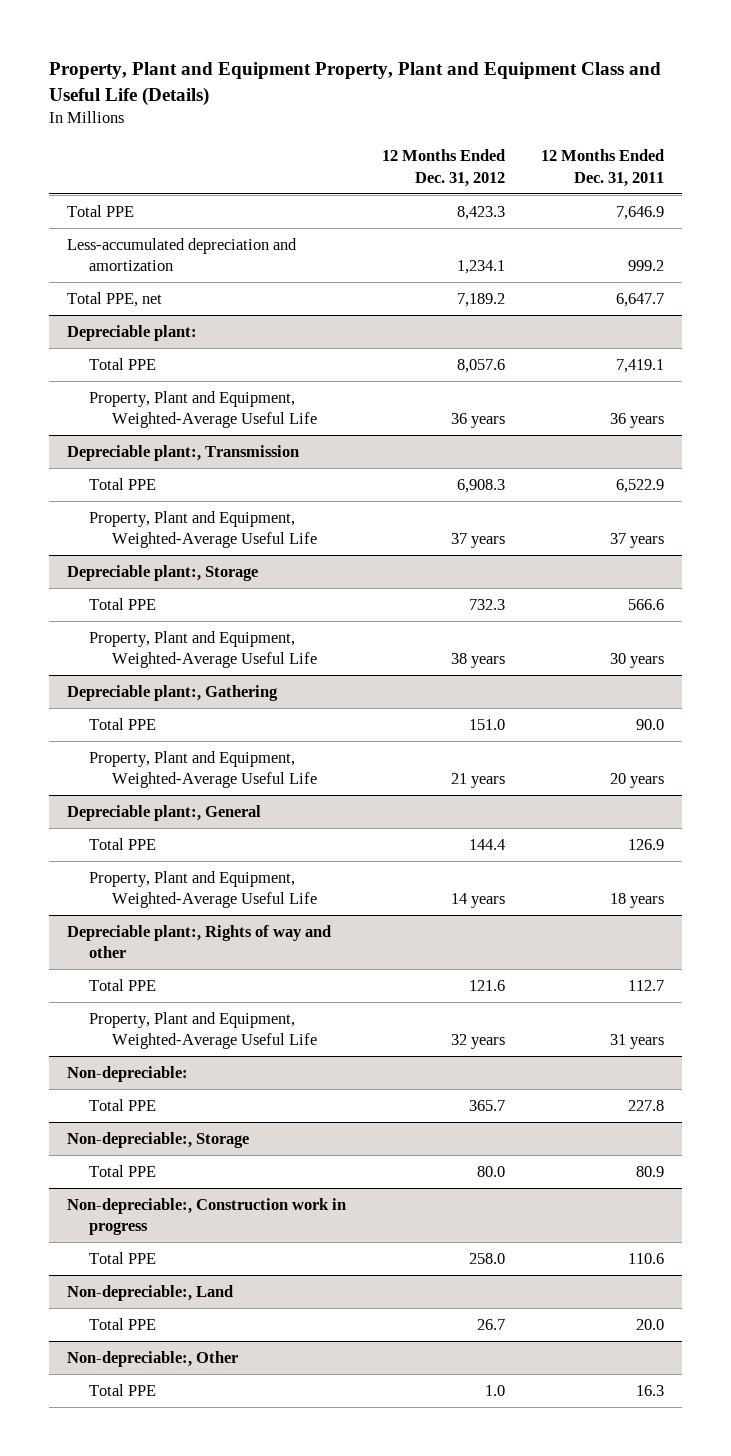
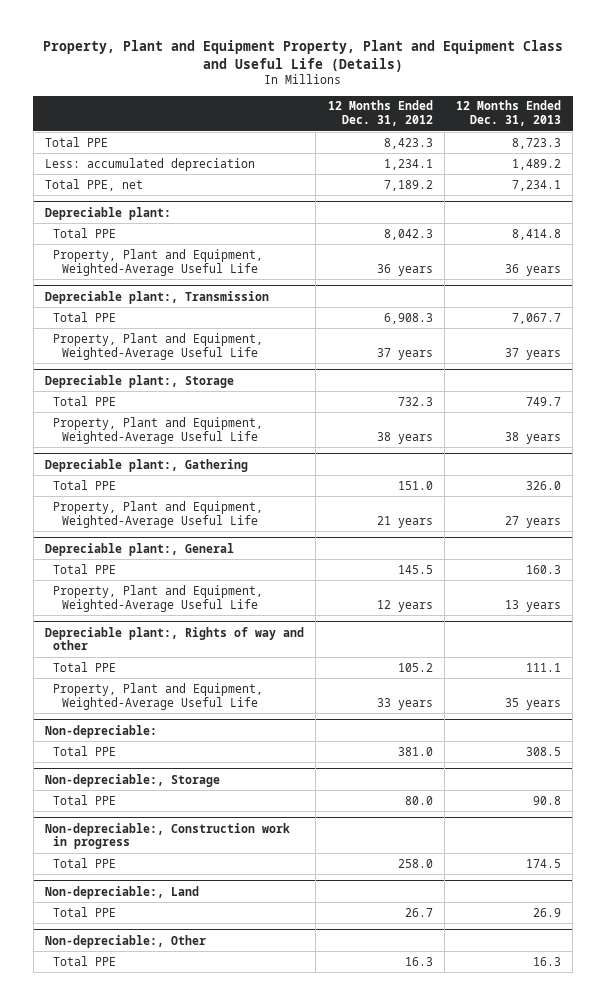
[541,149,665,187] 12 Months Ended Dec. 31, 2011 -> none
none -> [456,100,562,127] 12 Months Ended Dec. 31, 2013
[67,238,298,272] Less-accumulated depreciation and amortization -> [45,157,256,171] Less: accumulated depreciation
[457,359,506,374] 8,057.6 -> [383,228,433,240] 8,042.3
[469,839,506,851] 144.4 -> [397,564,433,574] 145.5
[451,893,506,909] 14 years -> [376,599,433,612] 12 years
[469,980,506,992] 121.6 -> [397,662,433,672] 105.2
[451,1034,506,1050] 32 years -> [376,697,433,710] 33 years
[469,1100,506,1112] 365.7 -> [397,746,433,756] 381.0
[485,1385,506,1397] 1.0 -> [404,956,433,966] 16.3

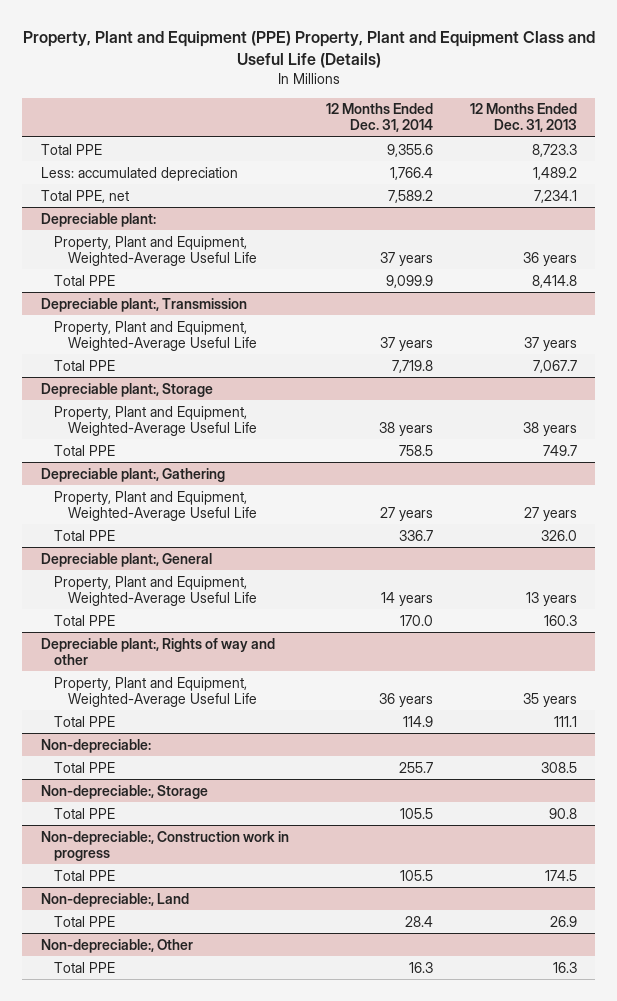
[43,40,564,72] Property, Plant and Equipment Property, Plant and Equipment Class and Useful Life (Details) -> [22,31,595,68] Property, Plant and Equipment (PPE) Property, Plant and Equipment Class and Useful Life (Details)
[327,100,433,127] 12 Months Ended Dec. 31, 2012 -> none
none -> [325,103,433,133] 12 Months Ended Dec. 31, 2014
[53,227,117,238] Total PPE -> [54,274,116,286] Total PPE
[53,311,117,322] Total PPE -> [54,359,116,371] Total PPE
[53,395,117,406] Total PPE -> [54,444,116,456] Total PPE
[53,479,117,490] Total PPE -> [54,529,116,541] Total PPE
[53,563,117,574] Total PPE -> [54,614,116,626] Total PPE
[53,661,117,672] Total PPE -> [54,715,116,727] Total PPE

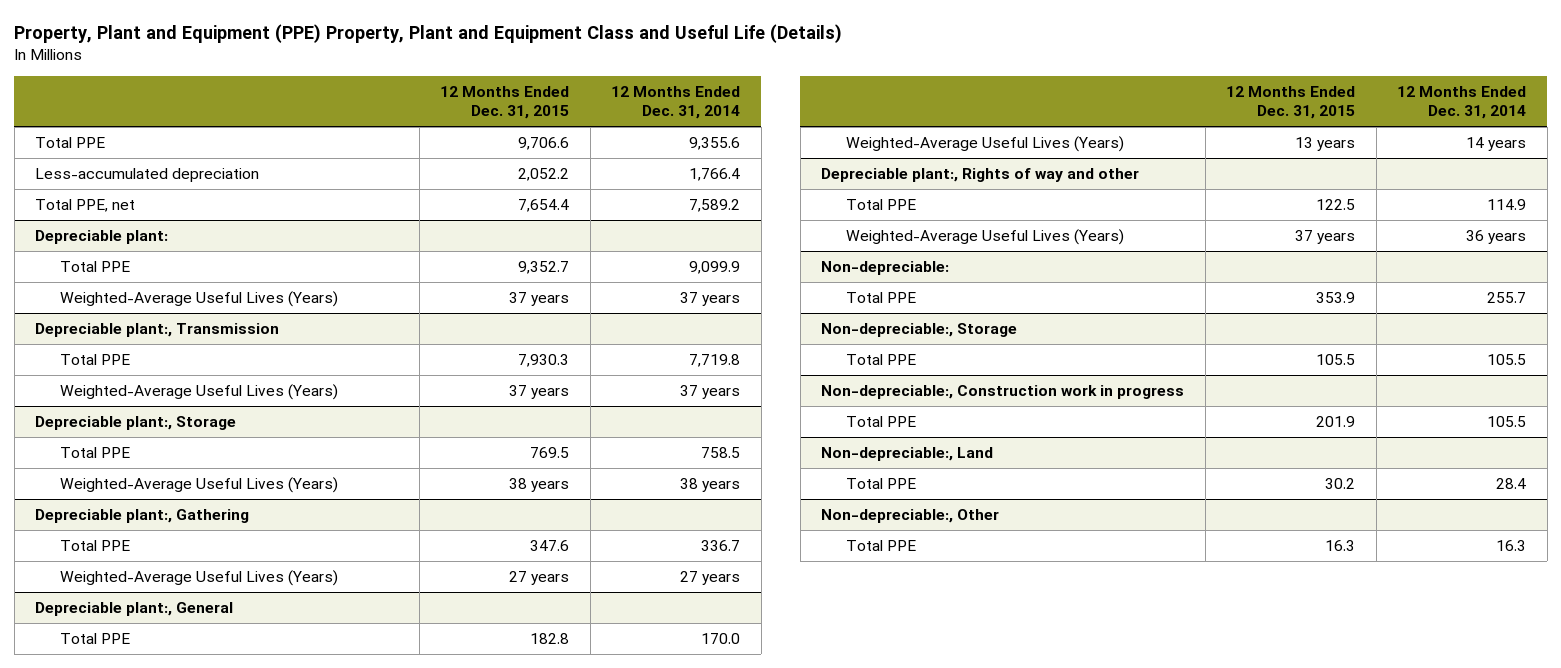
[469,103,577,133] 12 Months Ended Dec. 31, 2013 -> none
none -> [440,85,570,120] 12 Months Ended Dec. 31, 2015
[40,166,238,181] Less: accumulated depreciation -> [35,168,260,183] Less-accumulated depreciation
[54,235,258,266] Property, Plant and Equipment, Weighted-Average Useful Life -> none
none -> [59,291,338,308] Weighted-Average Useful Lives (Years)
[54,320,258,351] Property, Plant and Equipment, Weighted-Average Useful Life -> none
none -> [59,384,338,401] Weighted-Average Useful Lives (Years)
[54,405,258,436] Property, Plant and Equipment, Weighted-Average Useful Life -> none
none -> [59,477,338,494] Weighted-Average Useful Lives (Years)
[54,490,258,521] Property, Plant and Equipment, Weighted-Average Useful Life -> none
none -> [59,570,338,587] Weighted-Average Useful Lives (Years)
[54,575,258,606] Property, Plant and Equipment, Weighted-Average Useful Life -> none
none -> [845,136,1124,153] Weighted-Average Useful Lives (Years)
[54,676,258,707] Property, Plant and Equipment, Weighted-Average Useful Life -> none
none -> [845,229,1124,246] Weighted-Average Useful Lives (Years)

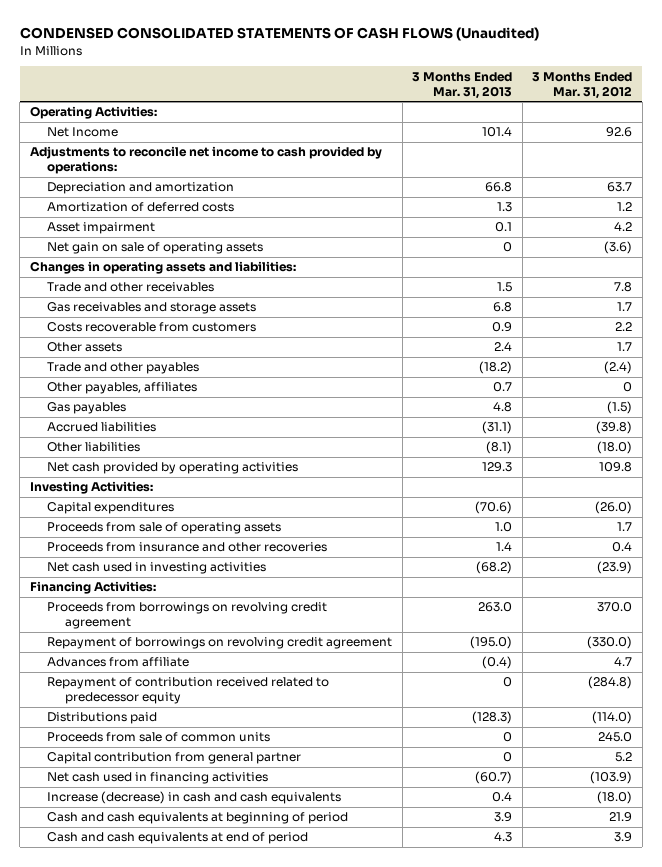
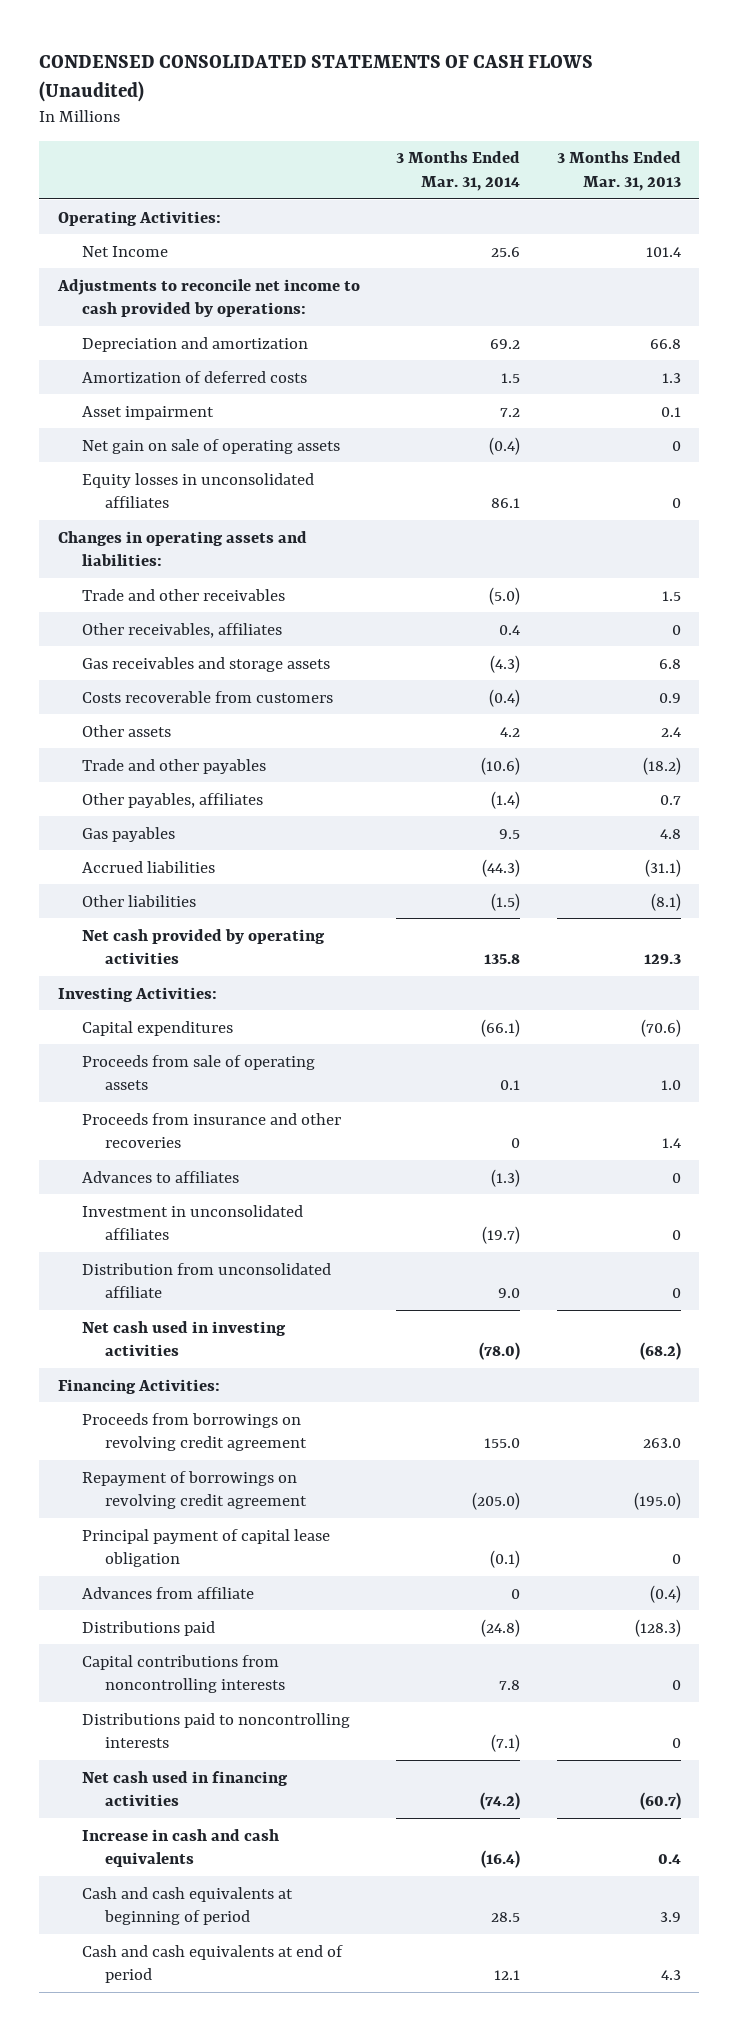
[532,71,633,99] 3 Months Ended Mar. 31, 2012 -> none
none -> [396,151,521,191] 3 Months Ended Mar. 31, 2014
none -> [81,472,314,509] Equity losses in unconsolidated affiliates
none -> [81,622,282,638] Other receivables, affiliates
none -> [81,1170,239,1183] Advances to affiliates
none -> [81,1204,303,1241] Investment in unconsolidated affiliates
none -> [81,1262,331,1299] Distribution from unconsolidated affiliate
none -> [81,1528,330,1568] Principal payment of capital lease obligation
[47,677,330,705] Repayment of contribution received related to predecessor equity -> none
[47,732,271,743] Proceeds from sale of common units -> none
[47,752,302,765] Capital contribution from general partner -> none
none -> [81,1654,286,1694] Capital contributions from noncontrolling interests
none -> [81,1712,350,1749] Distributions paid to noncontrolling interests
[47,791,342,805] Increase (decrease) in cash and cash equivalents -> [81,1828,279,1868] Increase in cash and cash equivalents

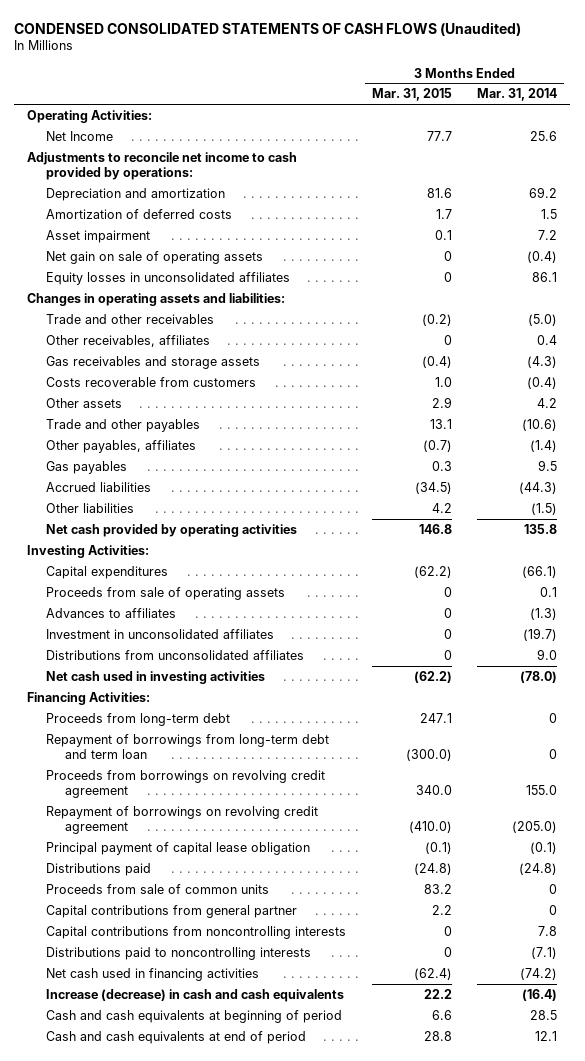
[557,151,682,191] 3 Months Ended Mar. 31, 2013 -> none
none -> [371,88,452,102] Mar. 31, 2015
[81,1112,341,1149] Proceeds from insurance and other recoveries -> none
[81,1262,331,1299] Distribution from unconsolidated affiliate -> [45,649,304,660] Distributions from unconsolidated affiliates
none -> [45,712,230,726] Proceeds from long-term debt
none -> [45,733,329,760] Repayment of borrowings from long-term debt and term loan
[81,1586,254,1599] Advances from affiliate -> none
none -> [45,883,269,894] Proceeds from sale of common units
none -> [45,904,297,918] Capital contributions from general partner
[81,1828,279,1868] Increase in cash and cash equivalents -> [45,988,344,1002] Increase (decrease) in cash and cash equivalents

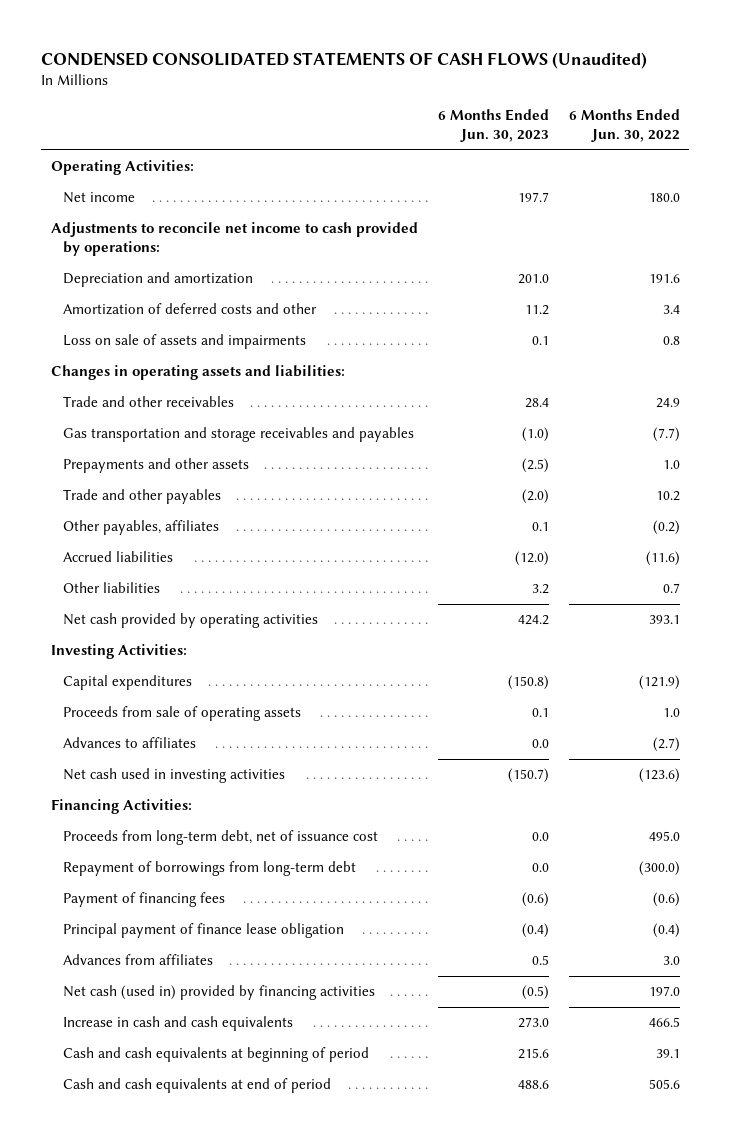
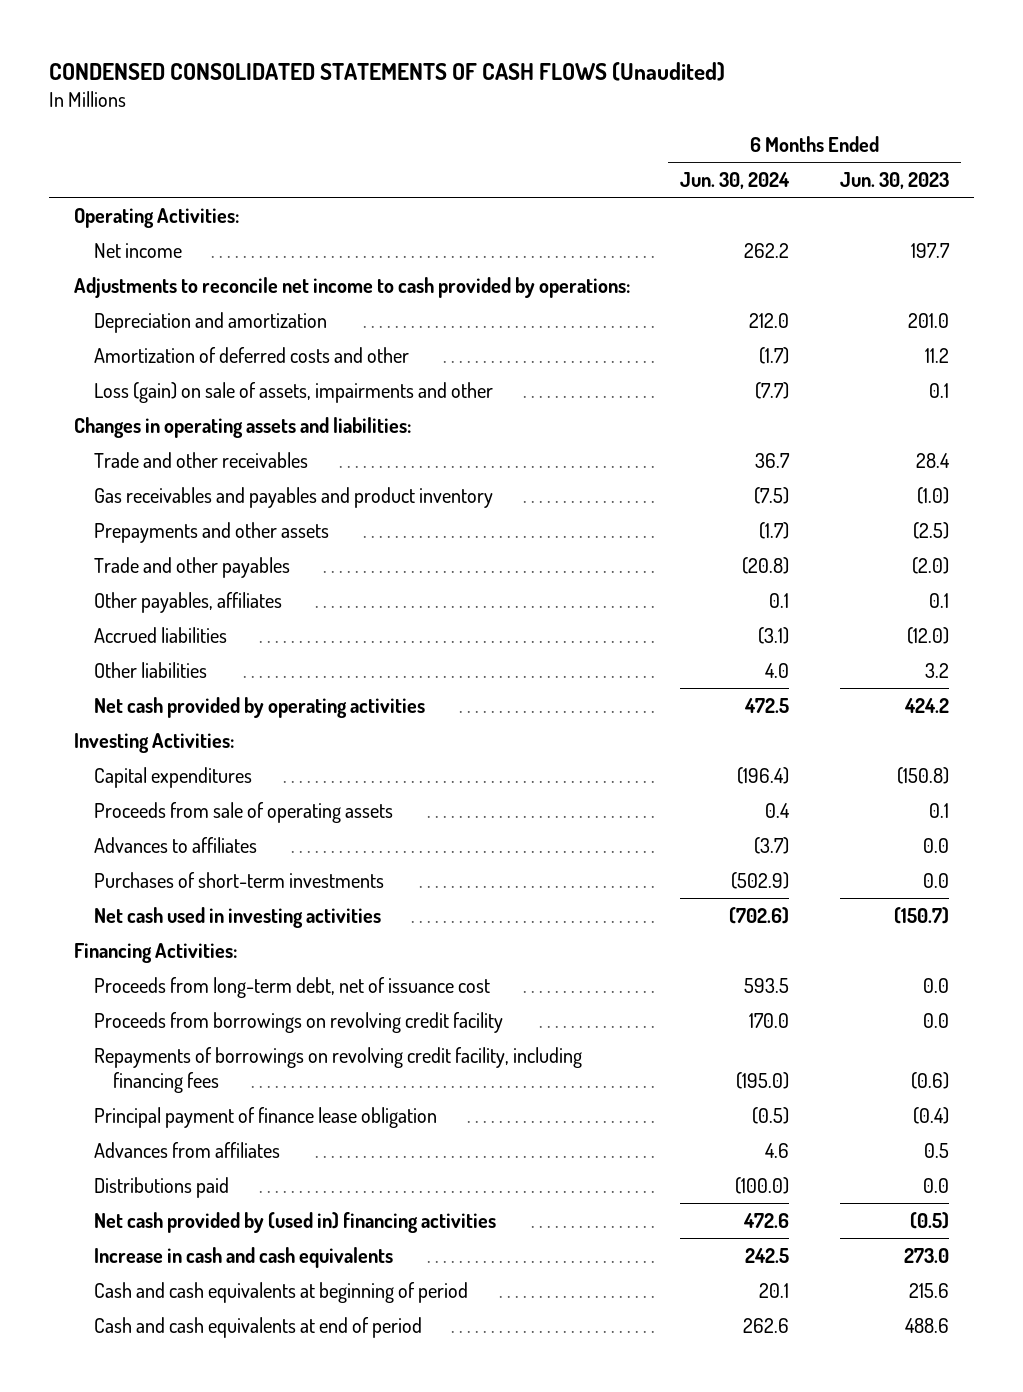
[568,109,680,143] 6 Months Ended Jun. 30, 2022 -> none
none -> [680,172,791,190] Jun. 30, 2024
[63,334,307,350] Loss on sale of assets and impairments -> [93,381,493,403] Loss (gain) on sale of assets, impairments and other
[63,427,415,443] Gas transportation and storage receivables and payables -> [93,486,493,508] Gas receivables and payables and product inventory
none -> [93,871,384,888] Purchases of short-term investments
[63,861,357,877] Repayment of borrowings from long-term debt -> none
[63,892,226,908] Payment of financing fees -> none
none -> [93,1011,503,1033] Proceeds from borrowings on revolving credit facility
none -> [93,1046,582,1093] Repayments of borrowings on revolving credit facility, including financing fees
none -> [93,1176,229,1198] Distributions paid
[63,985,376,1001] Net cash (used in) provided by financing activities -> [93,1211,496,1233] Net cash provided by (used in) financing activities

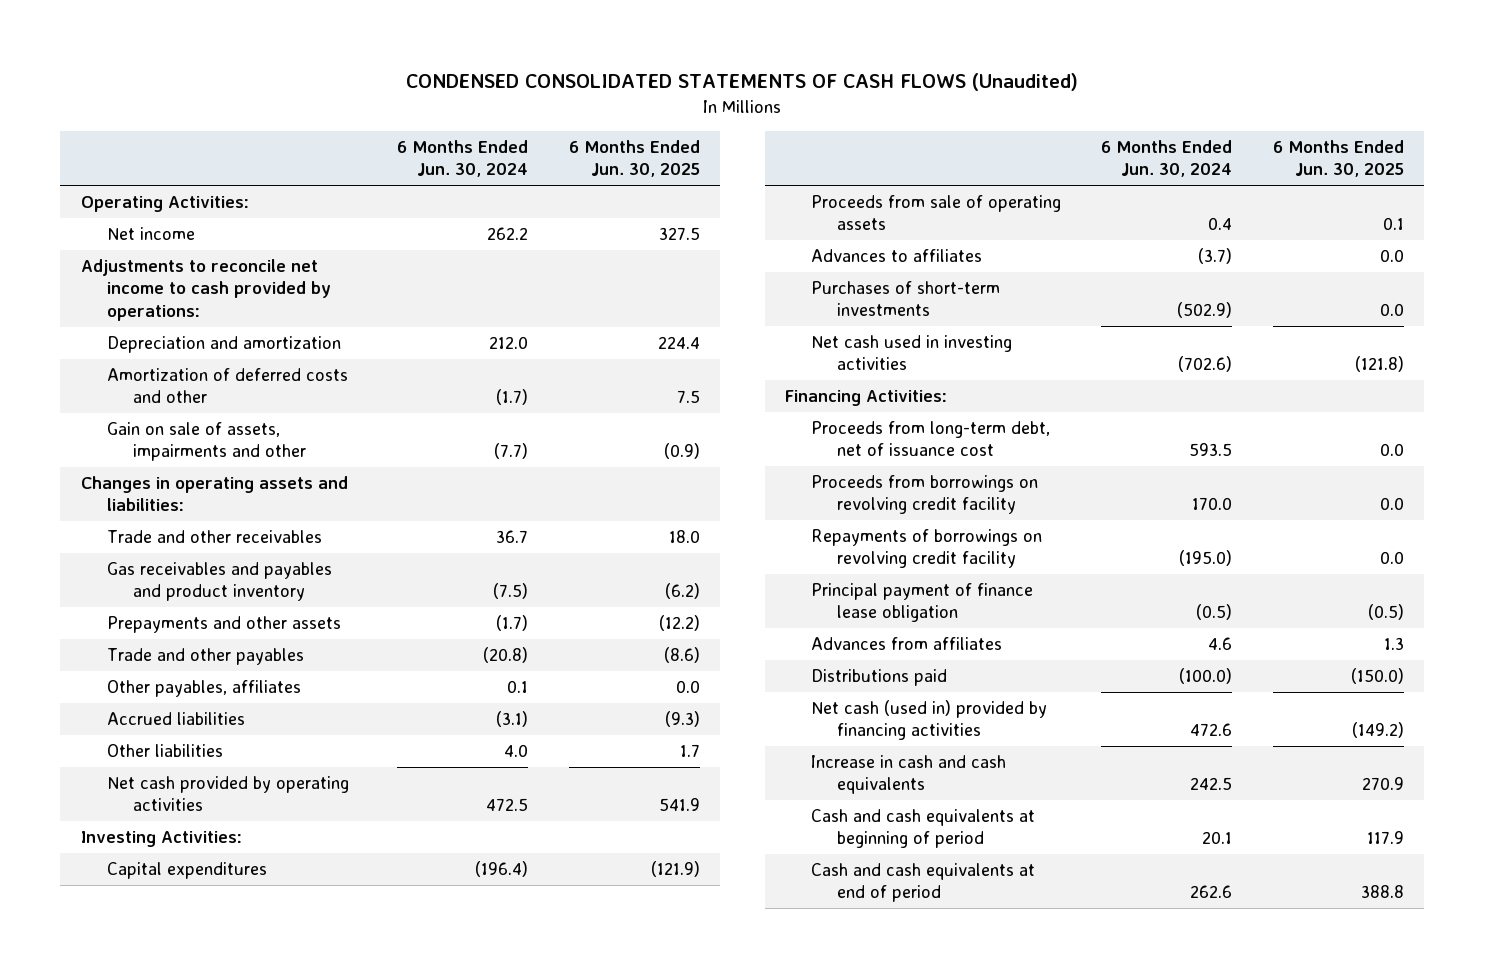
[839,172,949,190] Jun. 30, 2023 -> none
none -> [568,139,700,177] 6 Months Ended Jun. 30, 2025
[93,381,493,403] Loss (gain) on sale of assets, impairments and other -> [106,422,306,462] Gain on sale of assets, impairments and other
[93,1046,582,1093] Repayments of borrowings on revolving credit facility, including financing fees -> [811,529,1043,569] Repayments of borrowings on revolving credit facility
[93,1211,496,1233] Net cash provided by (used in) financing activities -> [811,700,1048,741] Net cash (used in) provided by financing activities

